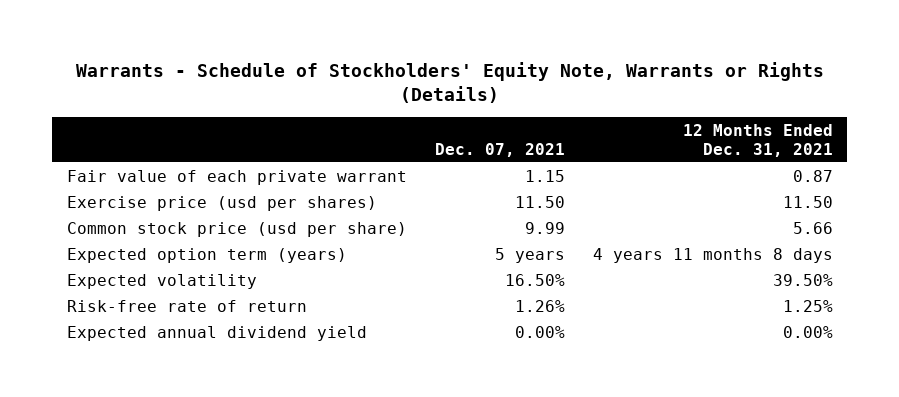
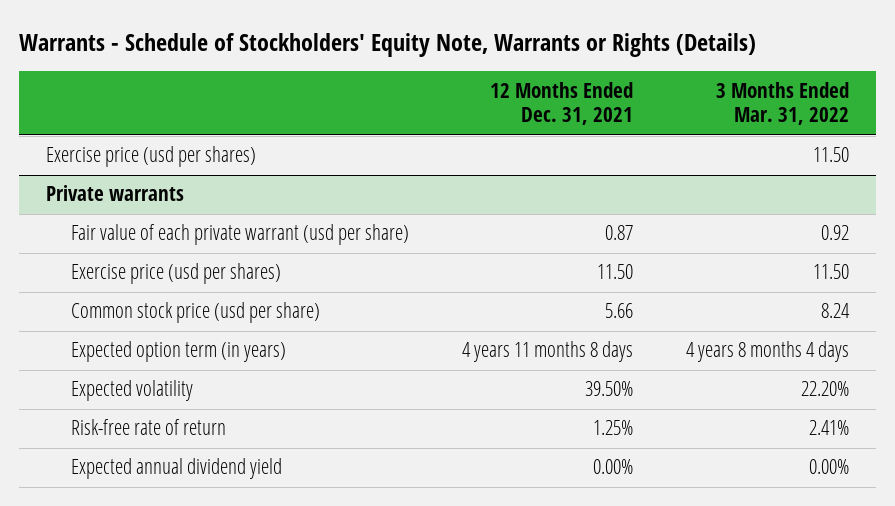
[434,142,565,157] Dec. 07, 2021 -> none
none -> [716,81,850,126] 3 Months Ended Mar. 31, 2022
none -> [45,146,256,168] Exercise price (usd per shares)
none -> [45,185,184,202] Private warrants
[66,169,407,185] Fair value of each private warrant -> [70,224,409,246] Fair value of each private warrant (usd per share)
[66,247,347,263] Expected option term (years) -> [70,341,286,363] Expected option term (in years)

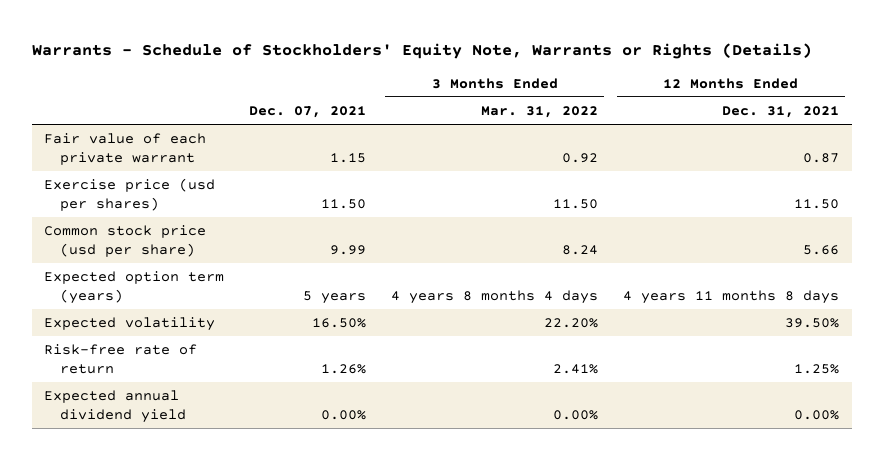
none -> [249,106,367,119] Dec. 07, 2021
[45,146,256,168] Exercise price (usd per shares) -> none
[45,185,184,202] Private warrants -> none
[70,224,409,246] Fair value of each private warrant (usd per share) -> [44,133,207,165] Fair value of each private warrant
[70,341,286,363] Expected option term (in years) -> [44,271,225,304] Expected option term (years)

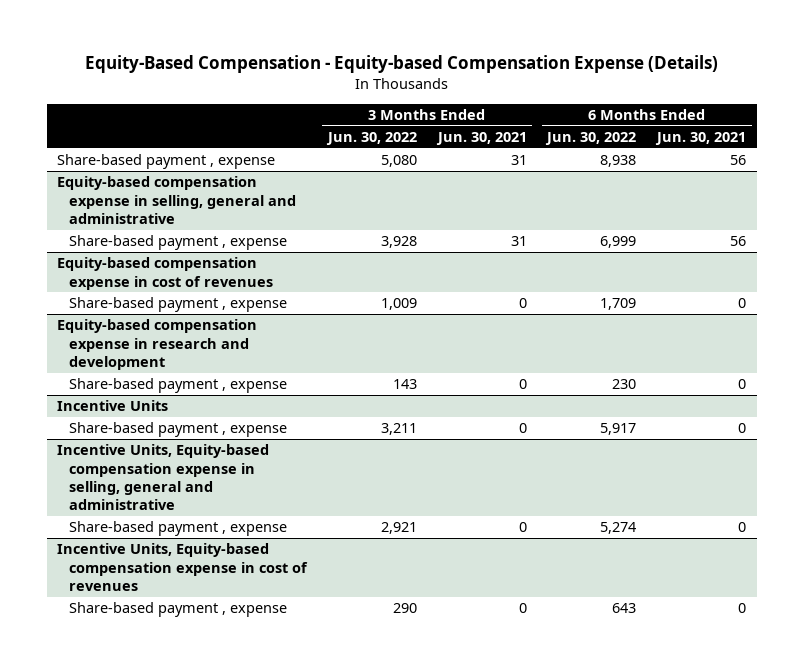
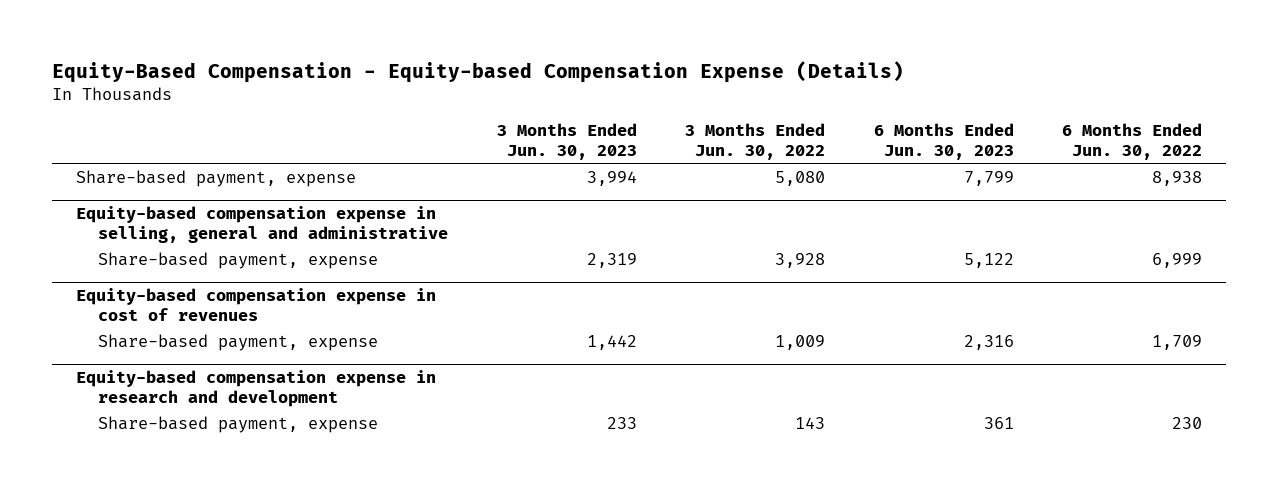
[435,132,527,146] Jun. 30, 2021 -> none
[655,132,747,146] Jun. 30, 2021 -> none
none -> [496,122,637,160] 3 Months Ended Jun. 30, 2023
none -> [873,122,1014,160] 6 Months Ended Jun. 30, 2023
[57,154,276,170] Share-based payment , expense -> [75,170,356,188] Share-based payment, expense
[68,235,287,251] Share-based payment , expense -> [98,252,379,270] Share-based payment, expense
[68,297,287,313] Share-based payment , expense -> [98,334,379,352] Share-based payment, expense
[57,400,169,412] Incentive Units -> none
[68,422,287,438] Share-based payment , expense -> none
[57,444,270,511] Incentive Units, Equity-based compensation expense in selling, general and administrative -> none
[68,521,287,537] Share-based payment , expense -> none
[57,543,308,591] Incentive Units, Equity-based compensation expense in cost of revenues -> none
[68,602,287,618] Share-based payment , expense -> none
[68,378,287,394] Share-based payment , expense -> [98,416,379,434] Share-based payment, expense

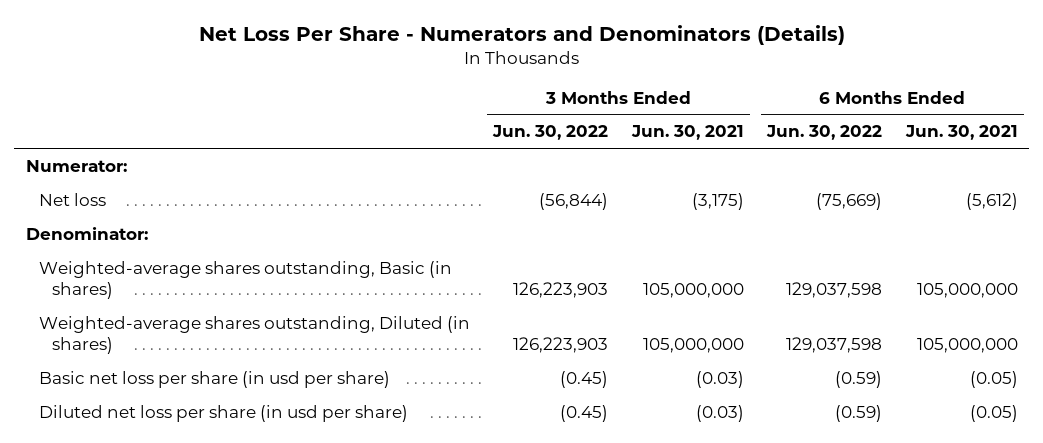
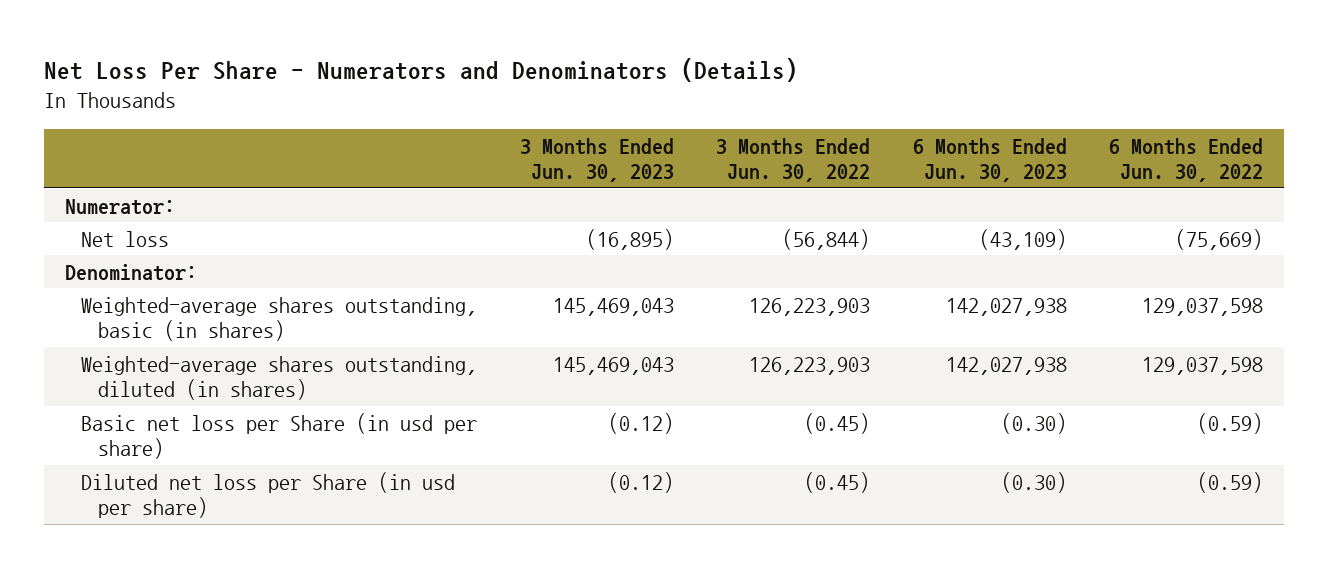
[630,125,744,141] Jun. 30, 2021 -> none
[904,125,1018,141] Jun. 30, 2021 -> none
none -> [519,137,674,183] 3 Months Ended Jun. 30, 2023
none -> [912,137,1067,183] 6 Months Ended Jun. 30, 2023
[38,260,452,300] Weighted-average shares outstanding, Basic (in shares) -> [81,296,478,342] Weighted-average shares outstanding, basic (in shares)
[38,315,470,355] Weighted-average shares outstanding, Diluted (in shares) -> [81,355,478,401] Weighted-average shares outstanding, diluted (in shares)
[38,370,390,388] Basic net loss per share (in usd per share) -> [81,412,478,460] Basic net loss per Share (in usd per share)
[38,404,408,422] Diluted net loss per share (in usd per share) -> [81,471,456,519] Diluted net loss per Share (in usd per share)

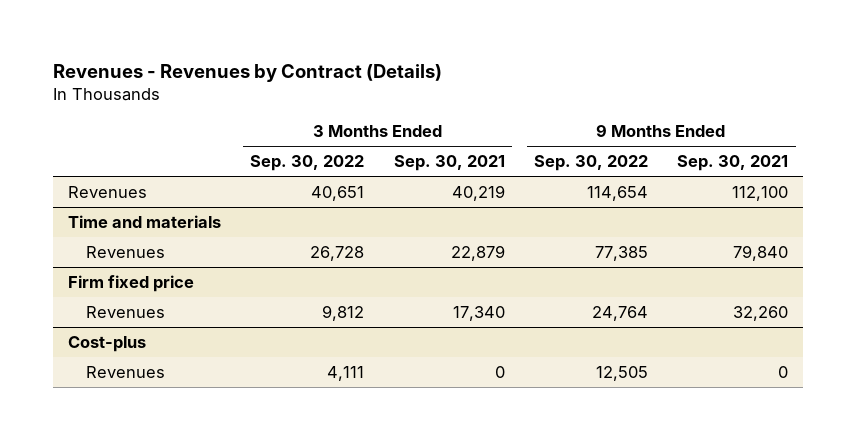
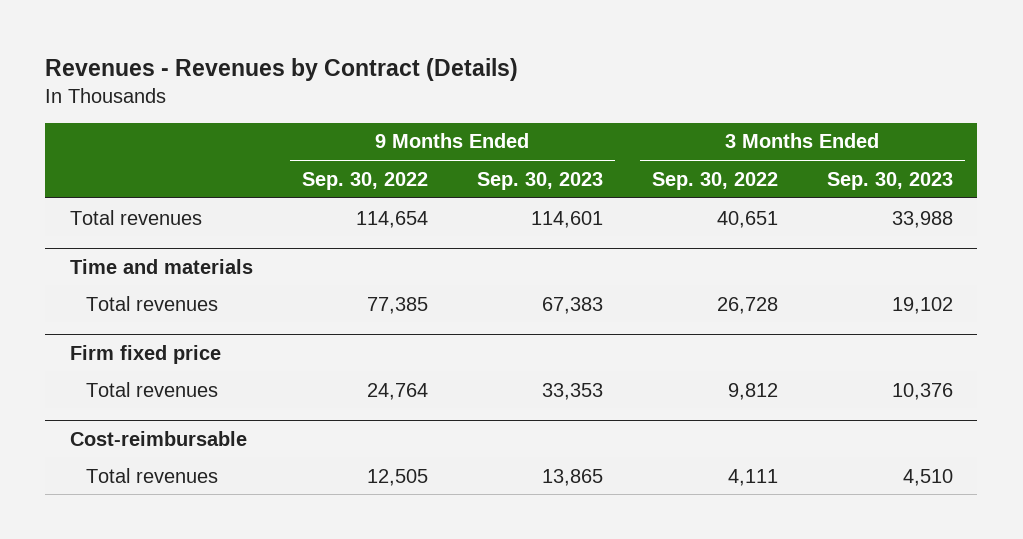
[393,155,505,172] Sep. 30, 2021 -> none
[677,155,789,172] Sep. 30, 2021 -> none
none -> [476,171,603,190] Sep. 30, 2023
none -> [826,171,953,190] Sep. 30, 2023
[67,185,147,198] Revenues -> [69,209,202,225] Total revenues
[85,245,165,258] Revenues -> [86,295,219,311] Total revenues
[67,335,146,352] Cost-plus -> none
[85,305,165,318] Revenues -> [86,381,219,397] Total revenues
none -> [69,430,247,446] Cost-reimbursable
[85,365,165,378] Revenues -> [86,467,219,483] Total revenues

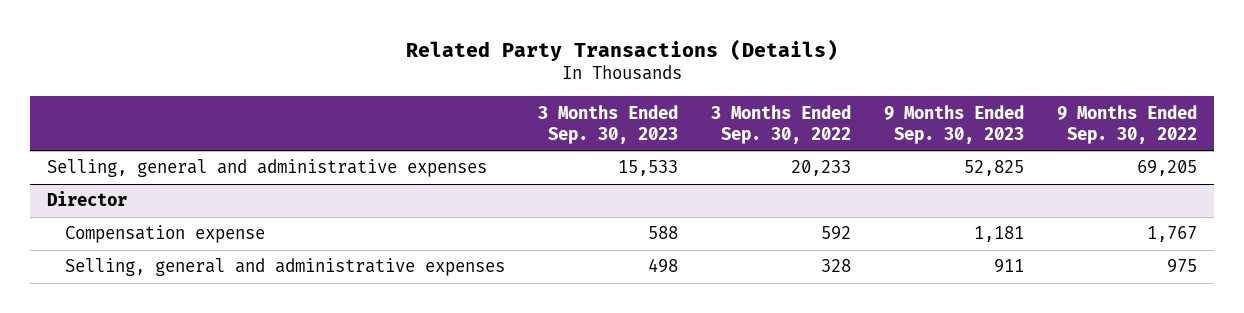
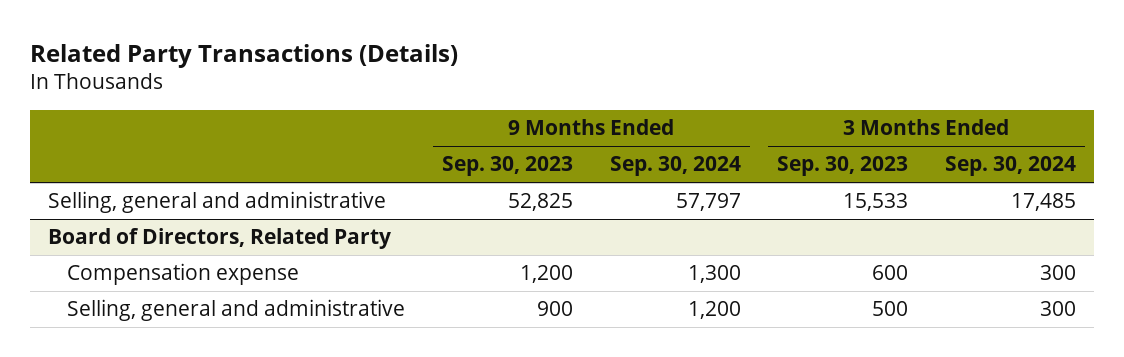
[710,104,851,144] 3 Months Ended Sep. 30, 2022 -> none
[1057,104,1198,144] 9 Months Ended Sep. 30, 2022 -> none
none -> [609,156,741,177] Sep. 30, 2024
none -> [944,156,1076,177] Sep. 30, 2024
[46,191,127,207] Director -> none
[46,159,487,178] Selling, general and administrative expenses -> [48,191,387,214] Selling, general and administrative
none -> [48,228,392,250] Board of Directors, Related Party
[647,226,678,240] 588 -> [872,265,909,281] 600
[974,226,1025,243] 1,181 -> [519,265,573,284] 1,200
[64,258,505,277] Selling, general and administrative expenses -> [67,299,406,322] Selling, general and administrative
[647,258,678,274] 498 -> [872,301,909,317] 500
[994,259,1025,274] 911 -> [536,301,573,317] 900

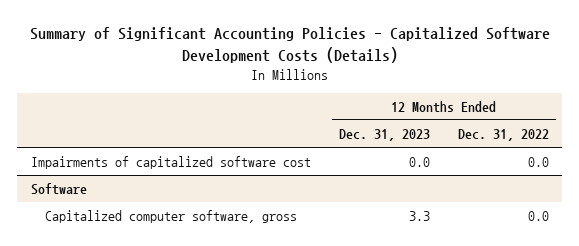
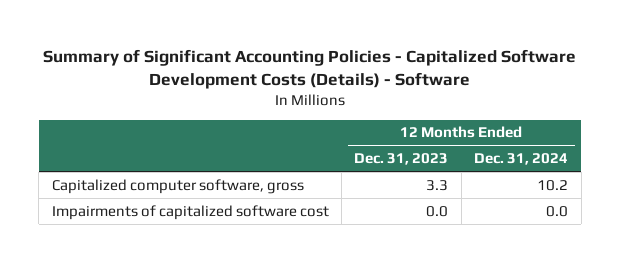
[29,27,550,64] Summary of Significant Accounting Policies - Capitalized Software Development Costs (Details) -> [42,48,576,89] Summary of Significant Accounting Policies - Capitalized Software Development Costs (Details) - Software
[457,128,549,141] Dec. 31, 2022 -> none
none -> [474,153,569,166] Dec. 31, 2024
[30,182,87,195] Software -> none
[30,155,311,169] Impairments of capitalized software cost -> [51,204,329,220] Impairments of capitalized software cost

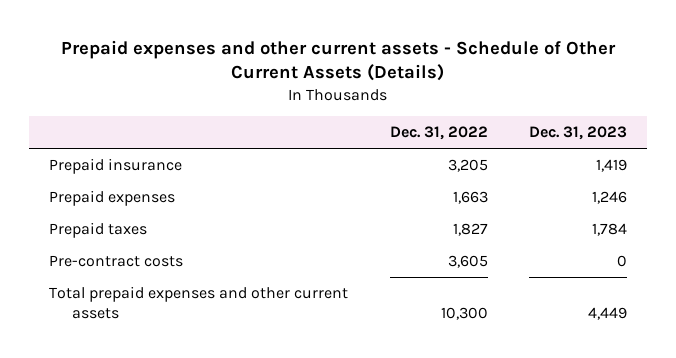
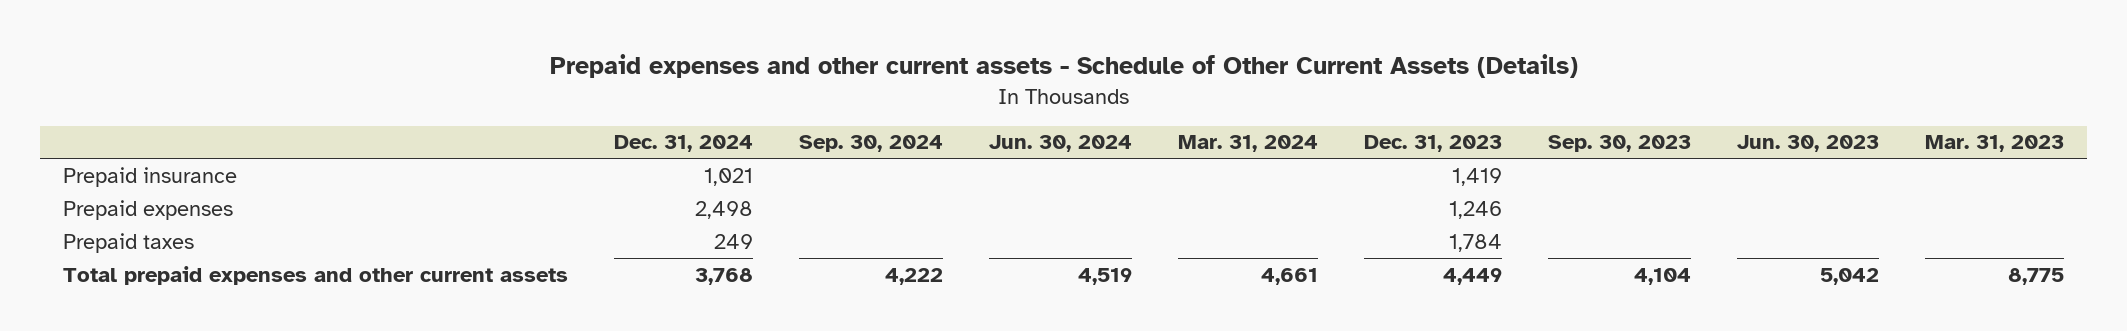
[389,126,488,141] Dec. 31, 2022 -> none
none -> [614,135,754,153] Dec. 31, 2024
none -> [799,135,944,153] Sep. 30, 2024
none -> [989,135,1133,153] Jun. 30, 2024
none -> [1178,135,1319,153] Mar. 31, 2024
none -> [1547,135,1691,153] Sep. 30, 2023
none -> [1736,135,1879,153] Jun. 30, 2023
none -> [1924,135,2064,153] Mar. 31, 2023
[49,255,184,268] Pre-contract costs -> none

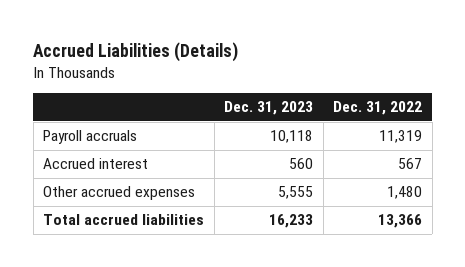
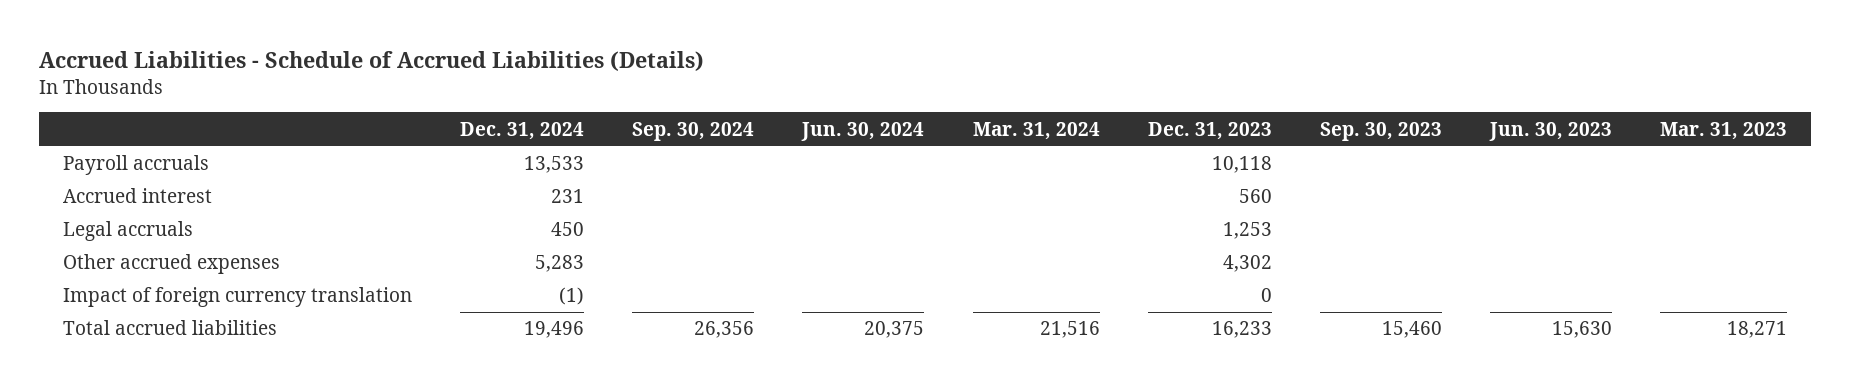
[33,41,239,62] Accrued Liabilities (Details) -> [38,51,704,72] Accrued Liabilities - Schedule of Accrued Liabilities (Details)
[333,101,423,116] Dec. 31, 2022 -> none
none -> [460,121,585,140] Dec. 31, 2024
none -> [632,121,755,141] Sep. 30, 2024
none -> [801,121,925,141] Jun. 30, 2024
none -> [972,121,1100,140] Mar. 31, 2024
none -> [1319,121,1442,141] Sep. 30, 2023
none -> [1488,121,1612,141] Jun. 30, 2023
none -> [1660,121,1788,140] Mar. 31, 2023
none -> [63,221,194,242] Legal accruals
[278,186,314,200] 5,555 -> [1222,255,1272,273] 4,302
none -> [63,287,413,308] Impact of foreign currency translation

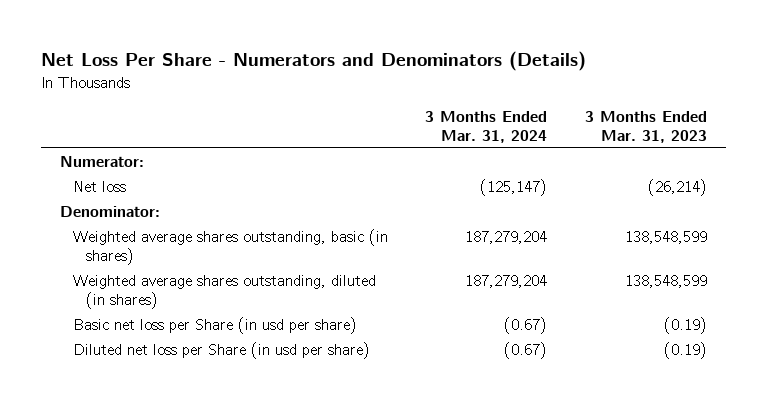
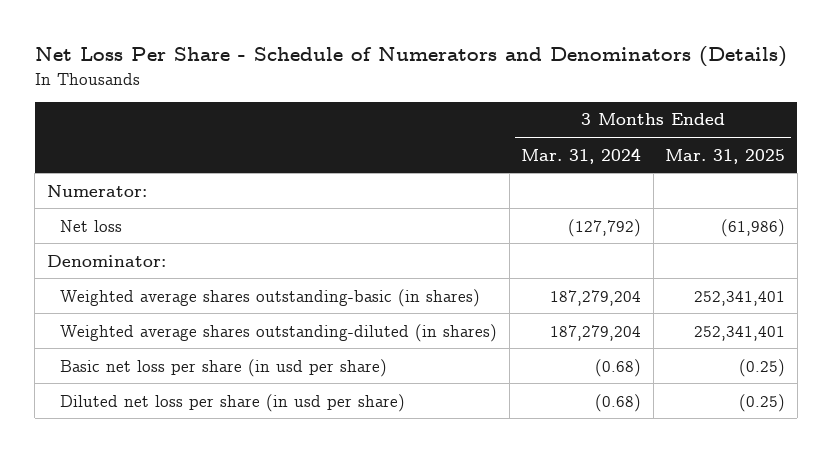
[41,51,587,72] Net Loss Per Share - Numerators and Denominators (Details) -> [34,46,787,68] Net Loss Per Share - Schedule of Numerators and Denominators (Details)
[584,110,707,143] 3 Months Ended Mar. 31, 2023 -> none
none -> [665,148,786,164] Mar. 31, 2025
[480,178,548,196] (125,147) -> [568,218,642,237] (127,792)
[72,228,388,265] Weighted average shares outstanding, basic (in shares) -> [59,288,480,307] Weighted average shares outstanding-basic (in shares)
[72,274,376,309] Weighted average shares outstanding, diluted (in shares) -> [59,323,497,342] Weighted average shares outstanding-diluted (in shares)
[72,316,357,334] Basic net loss per Share (in usd per share) -> [59,358,387,377] Basic net loss per share (in usd per share)
[504,316,548,334] (0.67) -> [595,358,642,377] (0.68)
[72,341,370,359] Diluted net loss per Share (in usd per share) -> [59,393,405,412] Diluted net loss per share (in usd per share)
[504,341,548,359] (0.67) -> [595,393,642,412] (0.68)

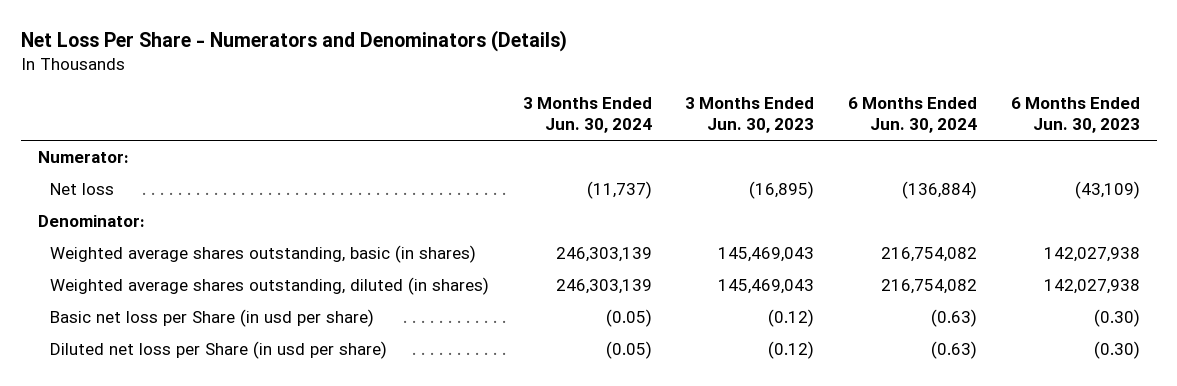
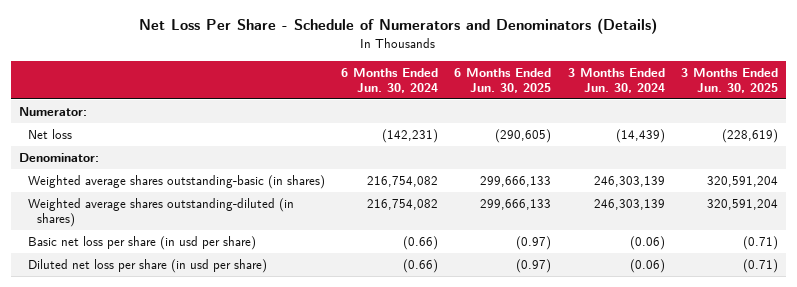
[20,29,567,52] Net Loss Per Share - Numerators and Denominators (Details) -> [139,18,658,35] Net Loss Per Share - Schedule of Numerators and Denominators (Details)
[685,96,815,134] 3 Months Ended Jun. 30, 2023 -> none
[1010,96,1140,134] 6 Months Ended Jun. 30, 2023 -> none
none -> [454,67,552,93] 6 Months Ended Jun. 30, 2025
none -> [680,67,778,93] 3 Months Ended Jun. 30, 2025
[586,180,652,199] (11,737) -> [615,129,665,144] (14,439)
[902,180,978,199] (136,884) -> [382,129,439,144] (142,231)
[49,244,476,263] Weighted average shares outstanding, basic (in shares) -> [27,175,325,190] Weighted average shares outstanding-basic (in shares)
[49,276,489,295] Weighted average shares outstanding, diluted (in shares) -> [27,198,294,227] Weighted average shares outstanding-diluted (in shares)
[49,308,374,327] Basic net loss per Share (in usd per share) -> [27,236,256,251] Basic net loss per share (in usd per share)
[605,308,652,327] (0.05) -> [629,236,665,251] (0.06)
[931,308,978,327] (0.63) -> [403,236,439,251] (0.66)
[49,340,387,359] Diluted net loss per Share (in usd per share) -> [27,259,267,274] Diluted net loss per share (in usd per share)
[605,340,652,359] (0.05) -> [629,259,665,274] (0.06)
[931,340,978,359] (0.63) -> [403,259,439,274] (0.66)

